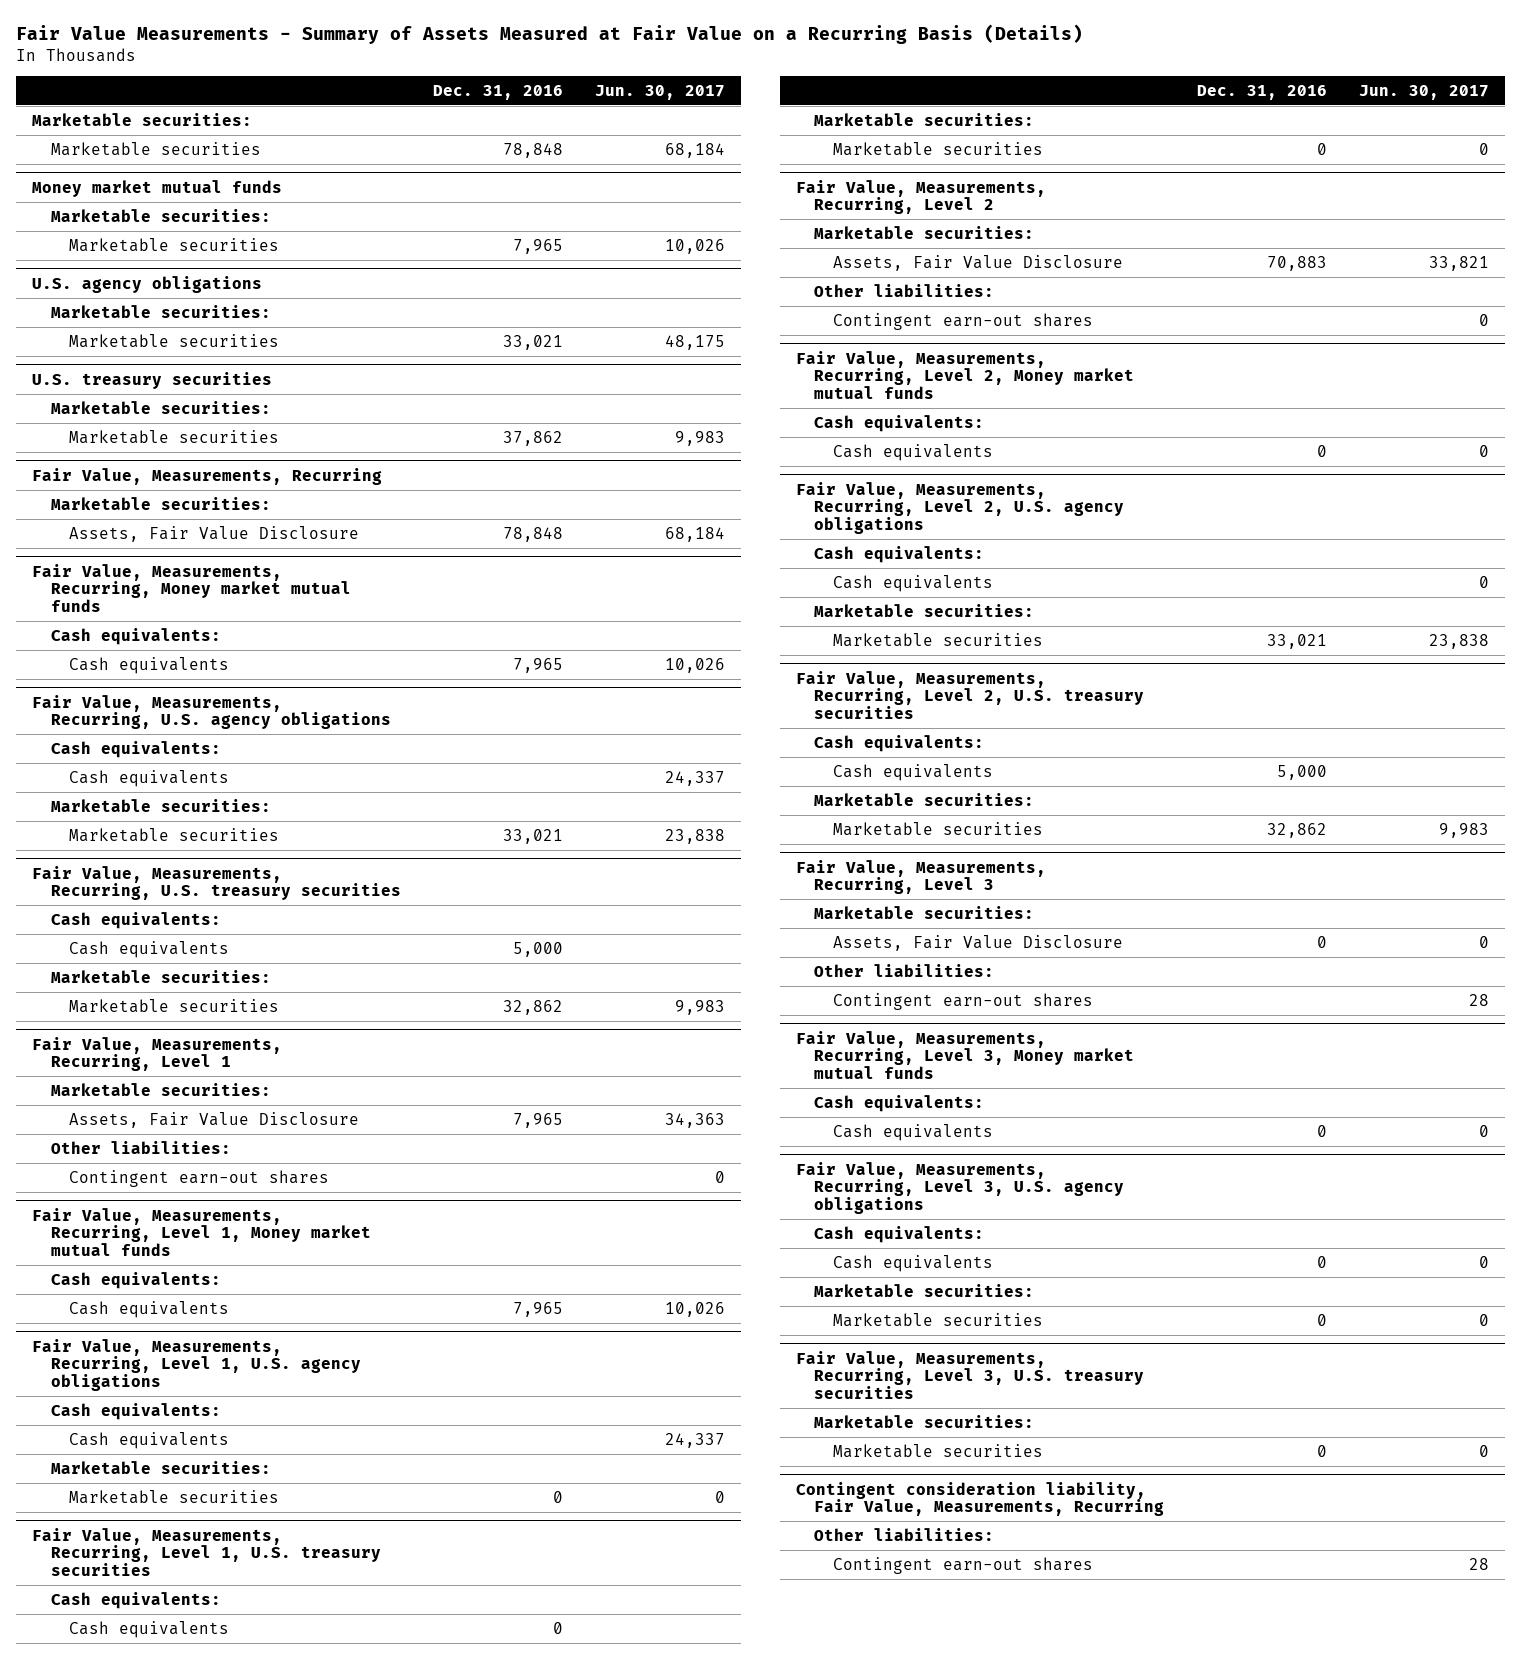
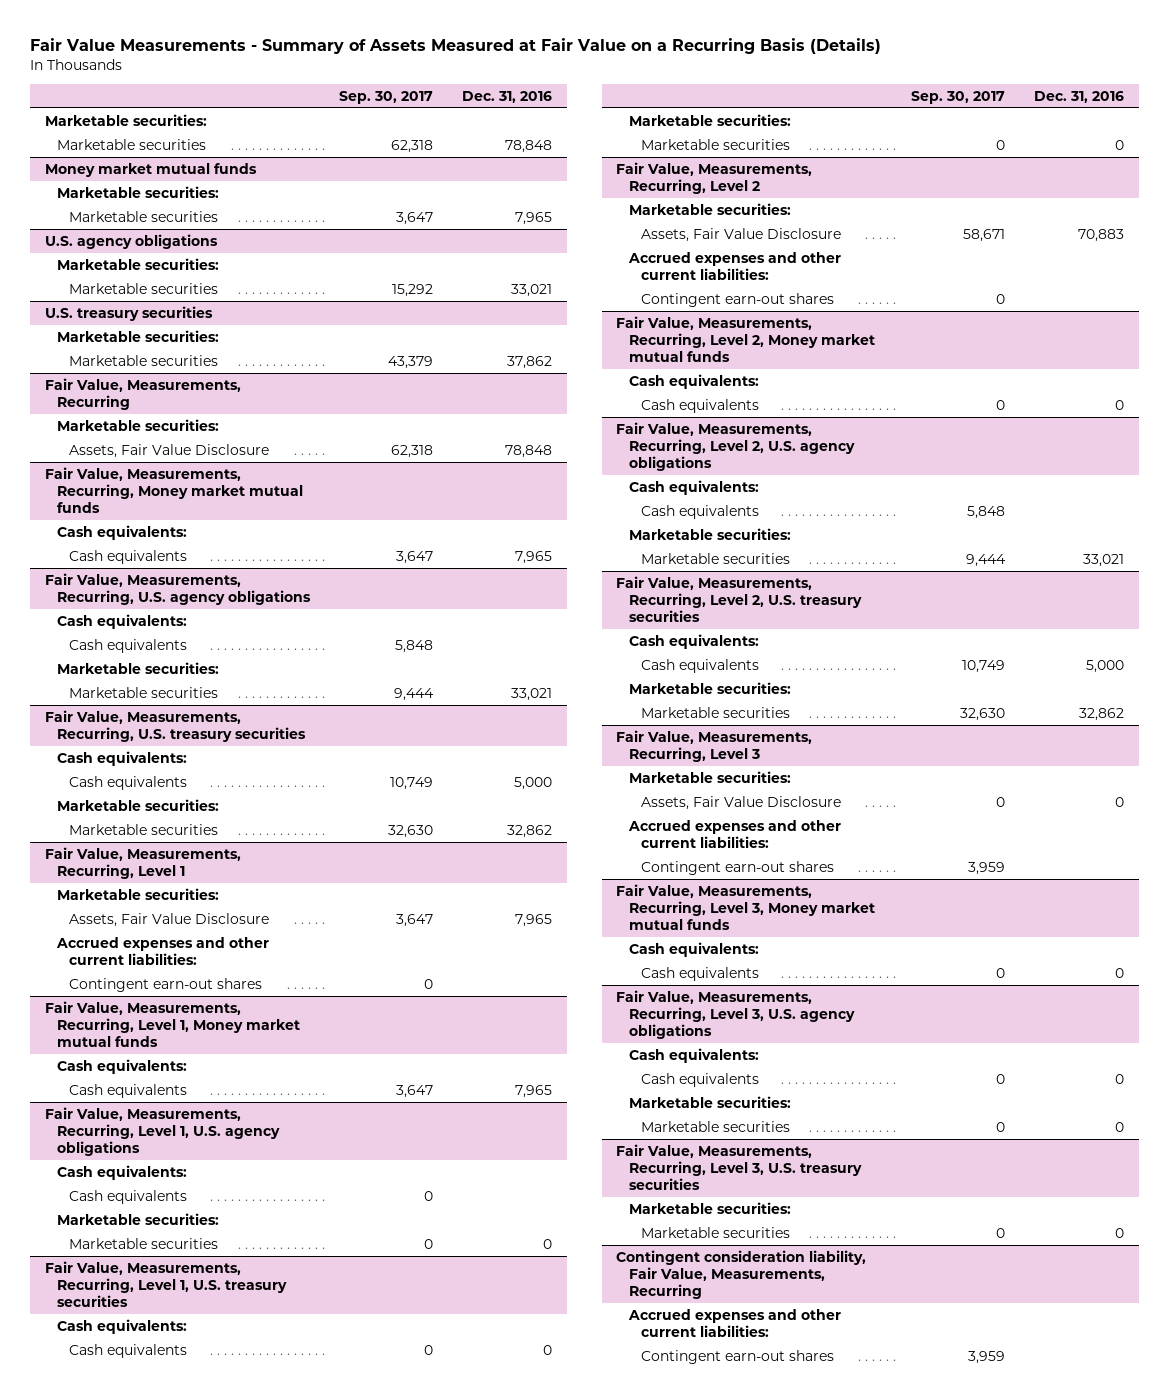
[595,84,726,100] Jun. 30, 2017 -> none
none -> [339,90,434,104] Sep. 30, 2017
[50,1140,231,1154] Other liabilities: -> [55,936,269,965] Accrued expenses and other current liabilities:
[814,283,995,297] Other liabilities: -> [627,251,841,280] Accrued expenses and other current liabilities:
[814,963,995,977] Other liabilities: -> [627,819,841,848] Accrued expenses and other current liabilities:
[814,1527,995,1541] Other liabilities: -> [627,1308,841,1337] Accrued expenses and other current liabilities:

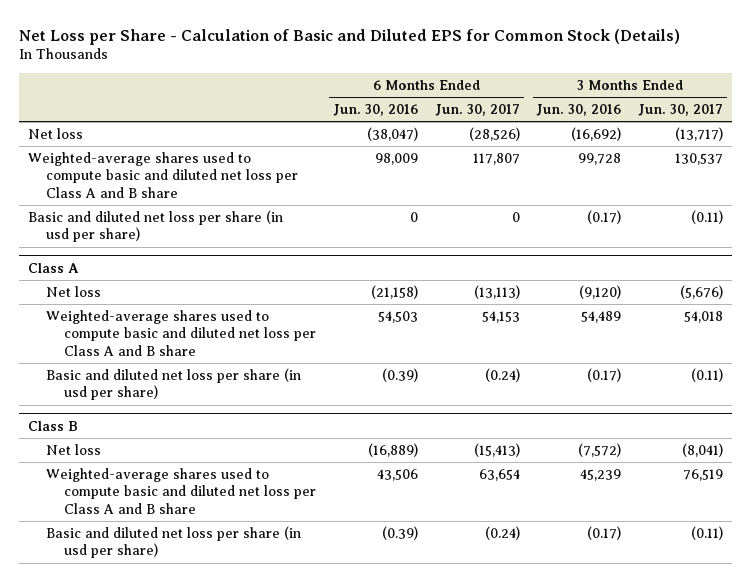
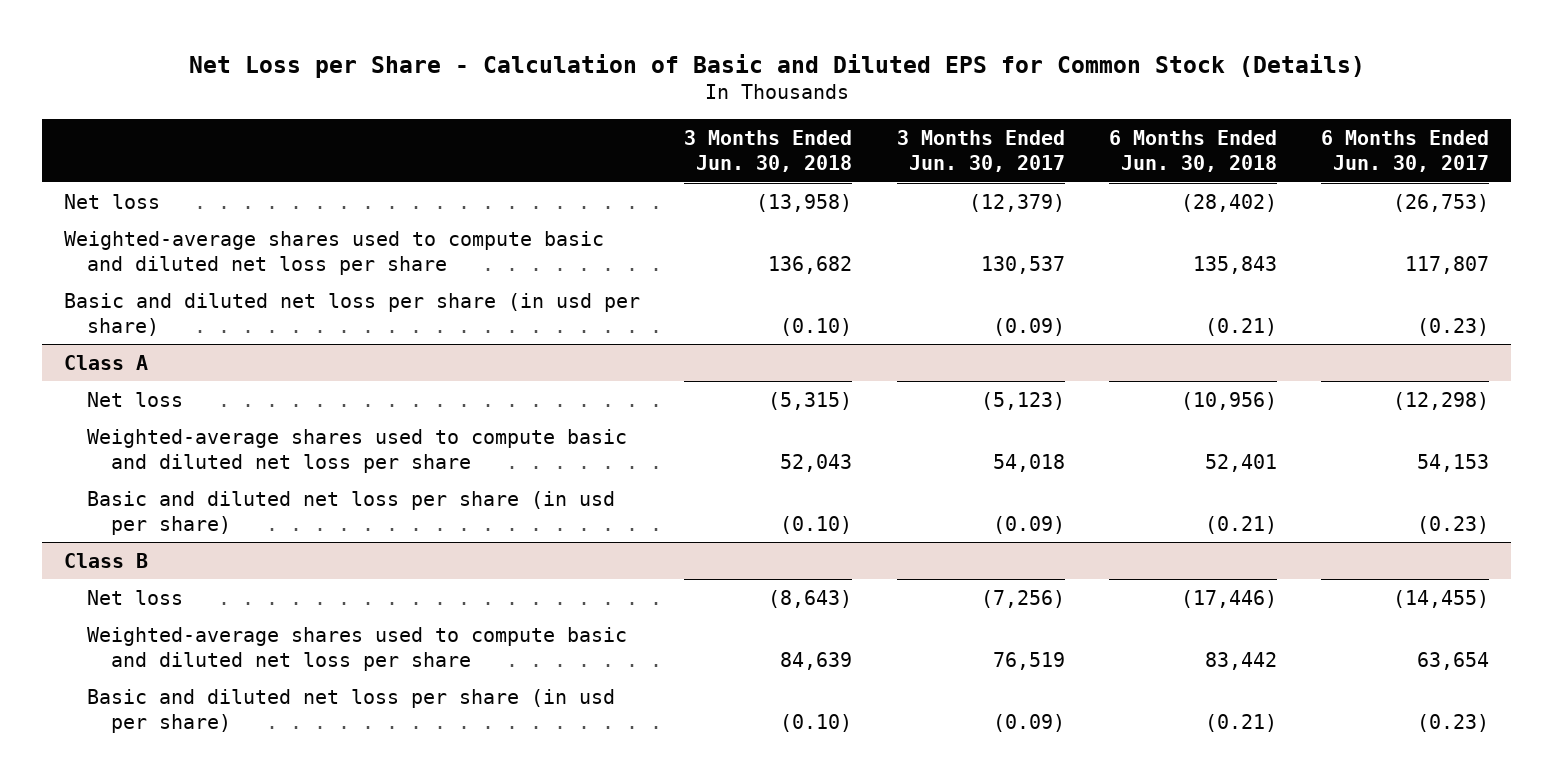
[332,103,418,116] Jun. 30, 2016 -> none
[536,103,622,116] Jun. 30, 2016 -> none
none -> [684,130,853,173] 3 Months Ended Jun. 30, 2018
none -> [1108,130,1277,173] 6 Months Ended Jun. 30, 2018
[468,126,520,141] (28,526) -> [1393,193,1490,212] (26,753)
[675,126,724,141] (13,717) -> [968,193,1065,212] (12,379)
[28,151,299,199] Weighted-average shares used to compute basic and diluted net loss per Class A and B share -> [63,230,604,276] Weighted-average shares used to compute basic and diluted net loss per share
[511,211,520,222] 0 -> [1417,318,1490,337] (0.23)
[691,209,724,224] (0.11) -> [992,318,1065,337] (0.09)
[473,284,520,299] (13,113) -> [1393,391,1490,410] (12,298)
[680,284,724,299] (5,676) -> [980,391,1065,410] (5,123)
[46,309,316,357] Weighted-average shares used to compute basic and diluted net loss per Class A and B share -> [87,428,628,474] Weighted-average shares used to compute basic and diluted net loss per share
[484,367,520,382] (0.24) -> [1417,516,1490,535] (0.23)
[691,367,724,382] (0.11) -> [992,516,1065,535] (0.09)
[473,442,520,457] (15,413) -> [1393,589,1490,608] (14,455)
[682,442,724,457] (8,041) -> [980,589,1065,608] (7,256)
[46,467,316,515] Weighted-average shares used to compute basic and diluted net loss per Class A and B share -> [87,626,628,672] Weighted-average shares used to compute basic and diluted net loss per share
[484,525,520,540] (0.24) -> [1417,714,1490,733] (0.23)
[691,525,724,540] (0.11) -> [992,714,1065,733] (0.09)

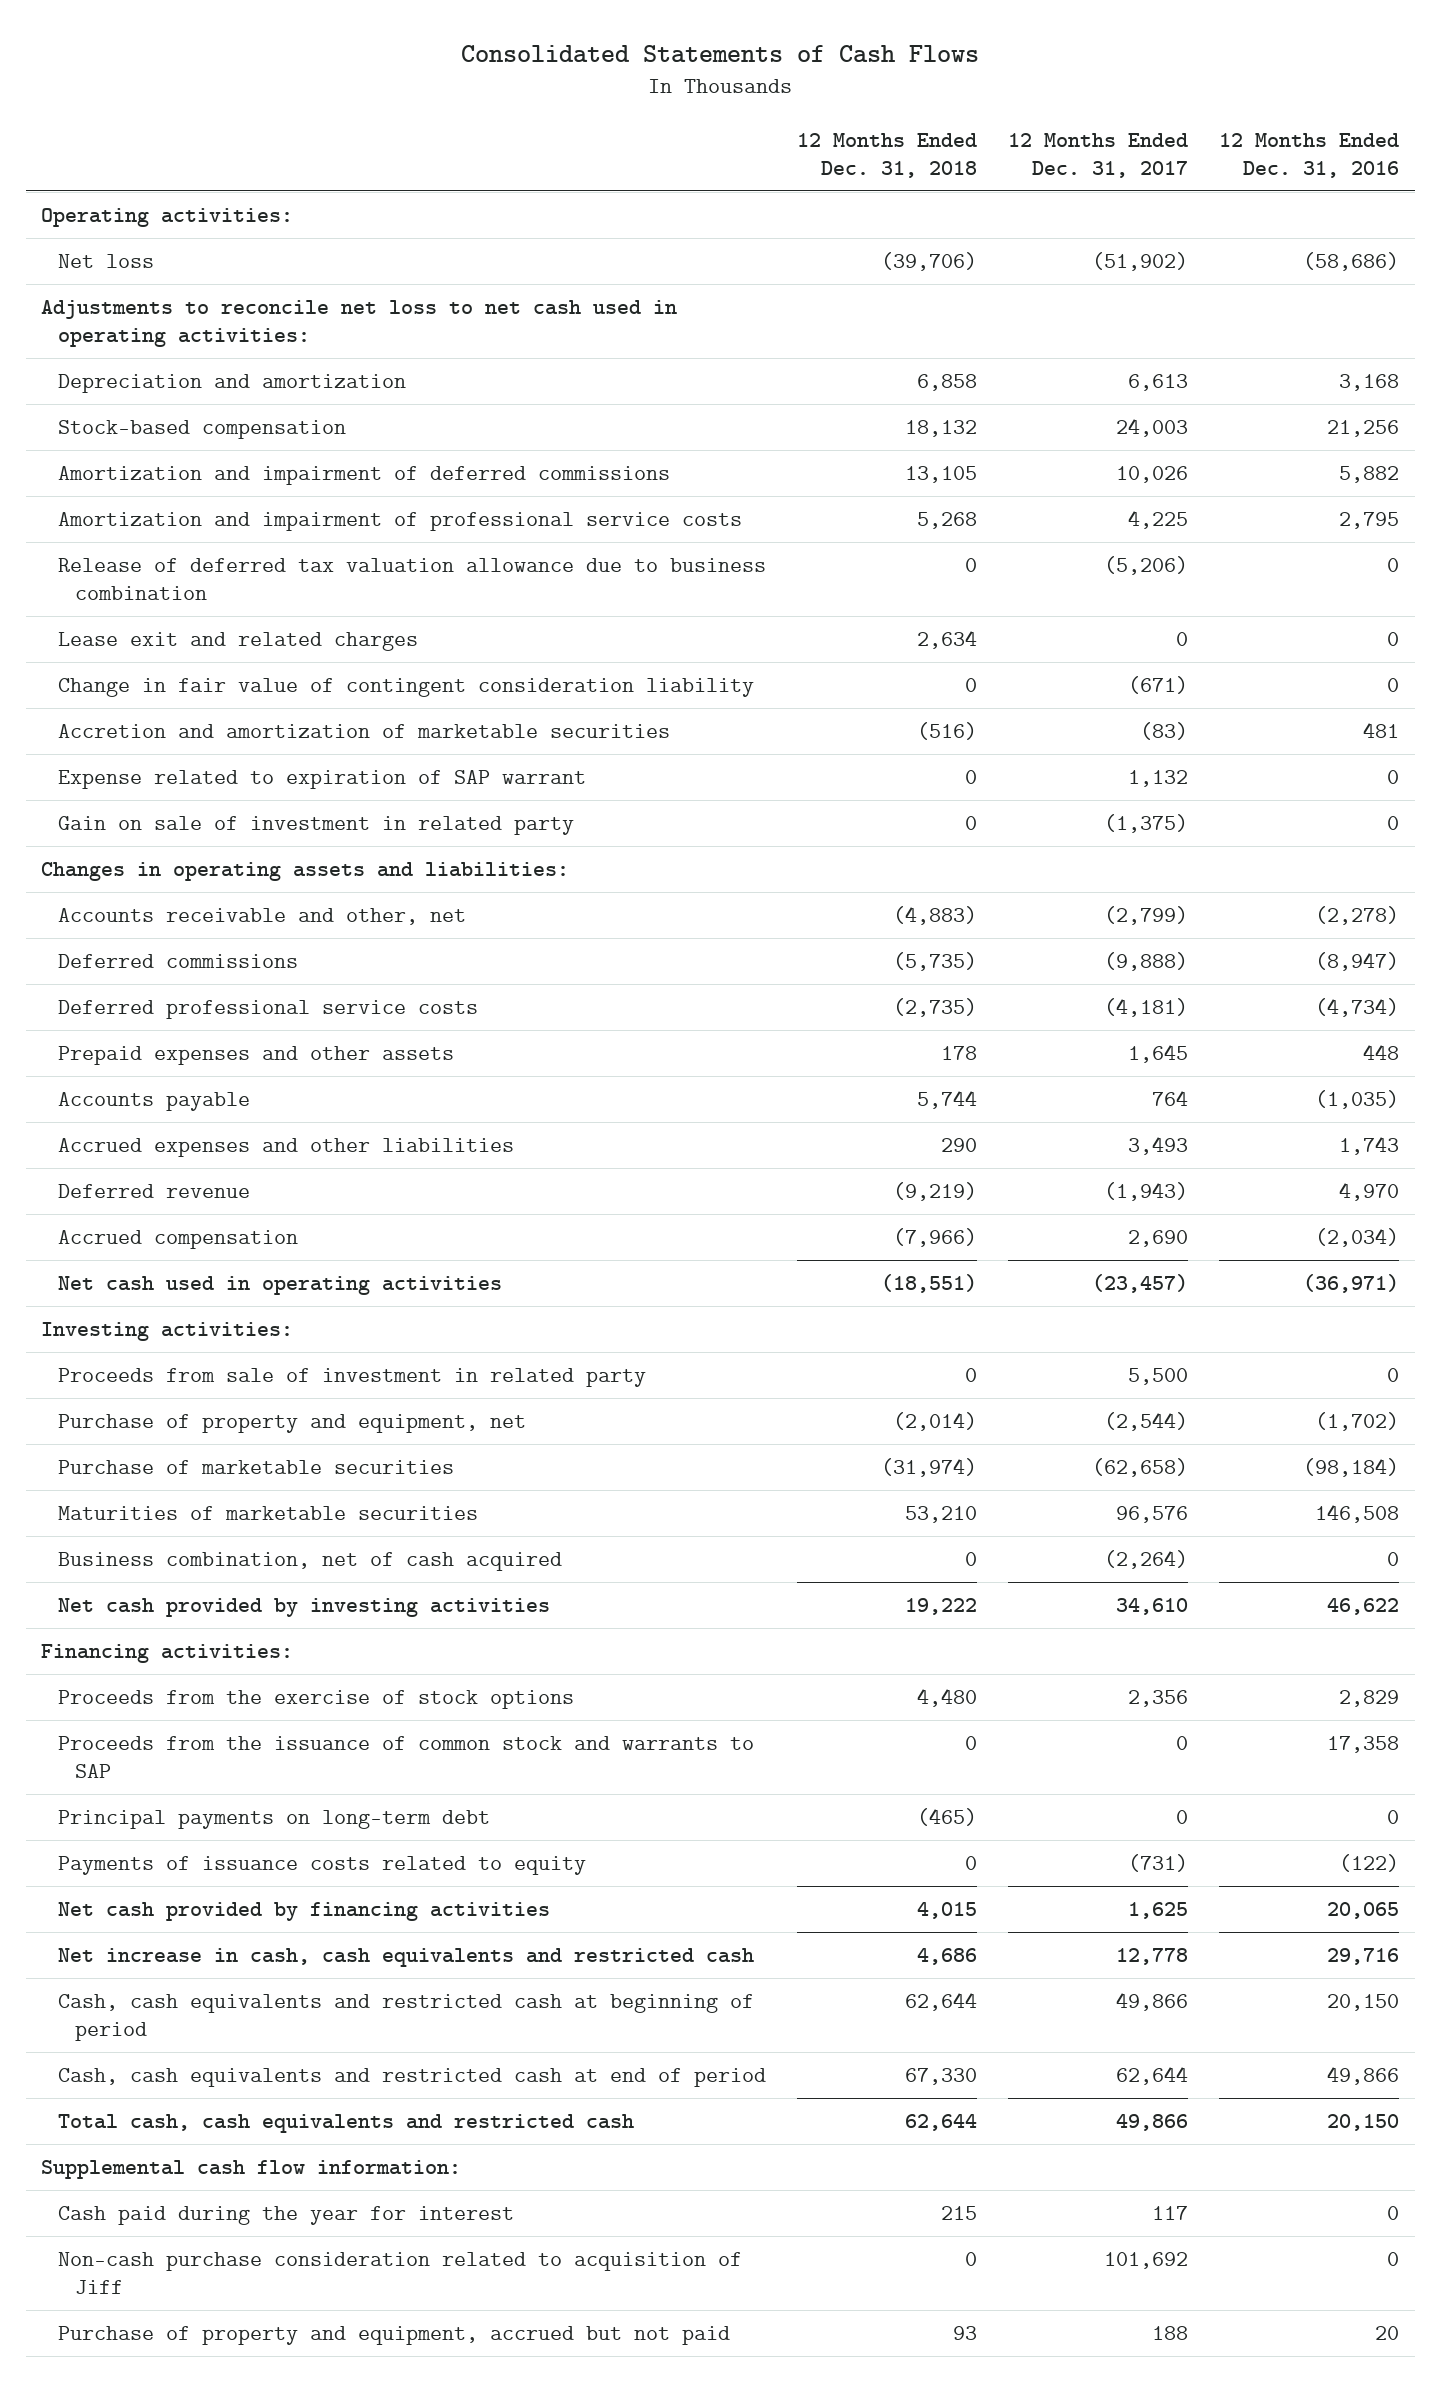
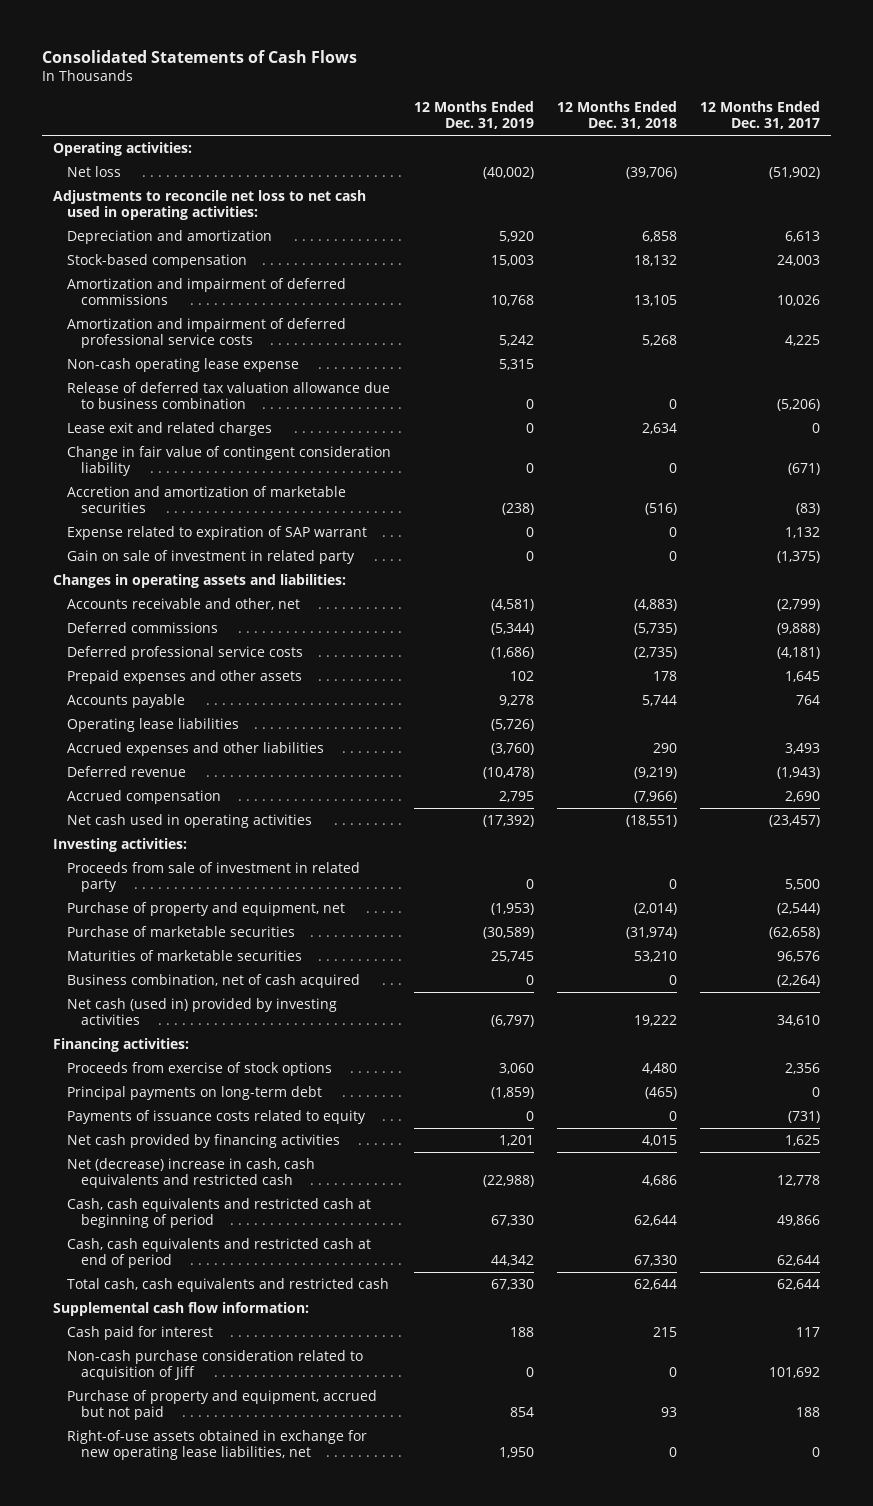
[1219,132,1400,178] 12 Months Ended Dec. 31, 2016 -> none
none -> [413,101,534,130] 12 Months Ended Dec. 31, 2019
[58,512,743,532] Amortization and impairment of professional service costs -> [66,317,346,349] Amortization and impairment of deferred professional service costs
none -> [66,357,299,372] Non-cash operating lease expense
none -> [66,717,239,732] Operating lease liabilities
[58,1598,551,1618] Net cash provided by investing activities -> [66,997,337,1026] Net cash (used in) provided by investing activities
[58,1736,755,1779] Proceeds from the issuance of common stock and warrants to SAP -> none
[58,1690,575,1710] Proceeds from the exercise of stock options -> [66,1061,332,1076] Proceeds from exercise of stock options
[58,1948,755,1968] Net increase in cash, cash equivalents and restricted cash -> [66,1157,315,1189] Net (decrease) increase in cash, cash equivalents and restricted cash
[1116,2114,1189,2132] 49,866 -> [776,1278,820,1290] 62,644
[58,2206,515,2226] Cash paid during the year for interest -> [66,1325,213,1340] Cash paid for interest
none -> [66,1429,367,1461] Right-of-use assets obtained in exchange for new operating lease liabilities, net

